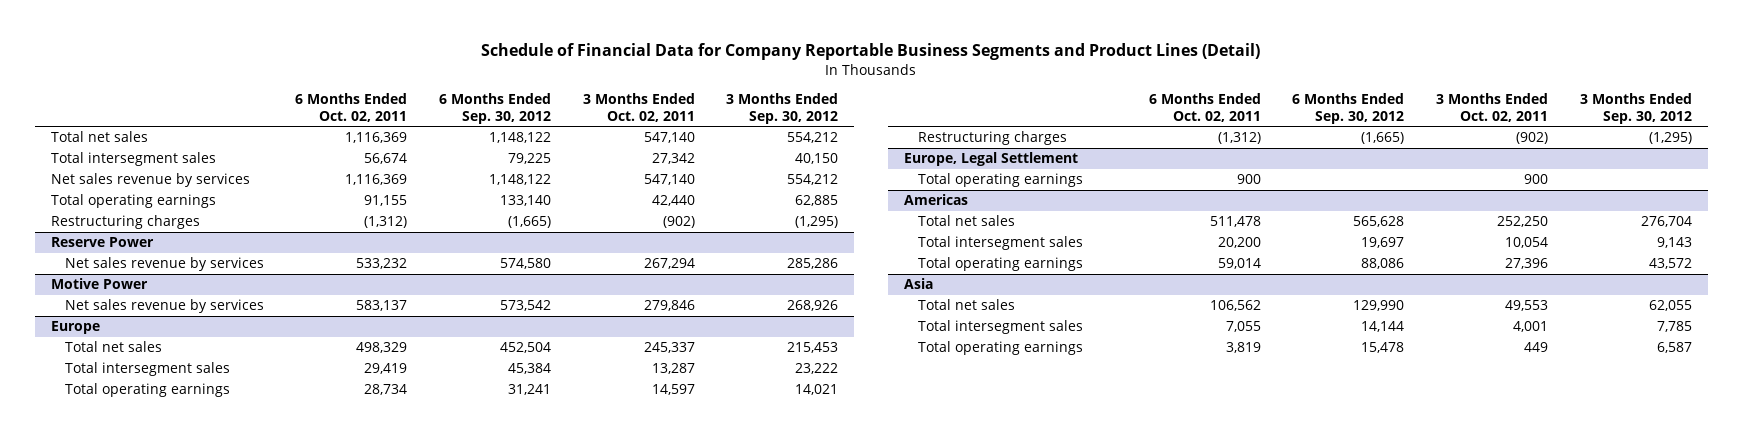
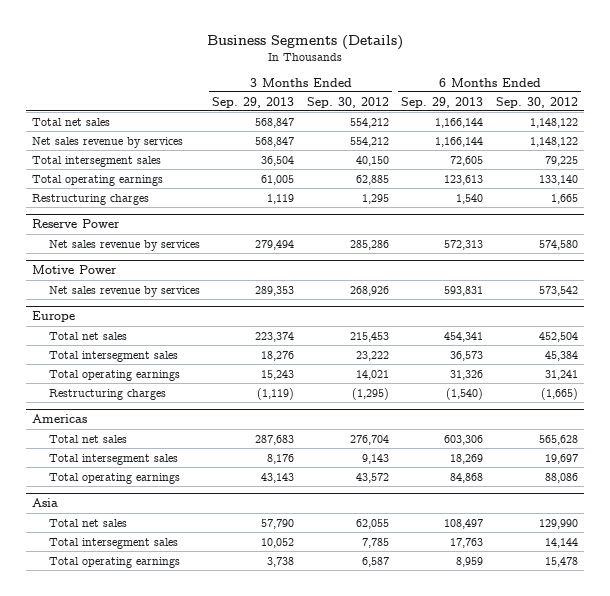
[481,43,1261,61] Schedule of Financial Data for Company Reportable Business Segments and Product Lines (Detail) -> [207,34,404,50] Business Segments (Details)
[295,92,408,122] 6 Months Ended Oct. 02, 2011 -> none
[582,92,695,122] 3 Months Ended Oct. 02, 2011 -> none
none -> [212,96,295,108] Sep. 29, 2013
none -> [401,96,484,108] Sep. 29, 2013
[50,152,216,167] Total intersegment sales -> [32,155,162,167] Total intersegment sales
[507,216,551,229] (1,665) -> [551,193,579,204] 1,665
[795,216,839,229] (1,295) -> [361,193,389,204] 1,295
[904,152,1079,167] Europe, Legal Settlement -> none
[918,173,1084,188] Total operating earnings -> none

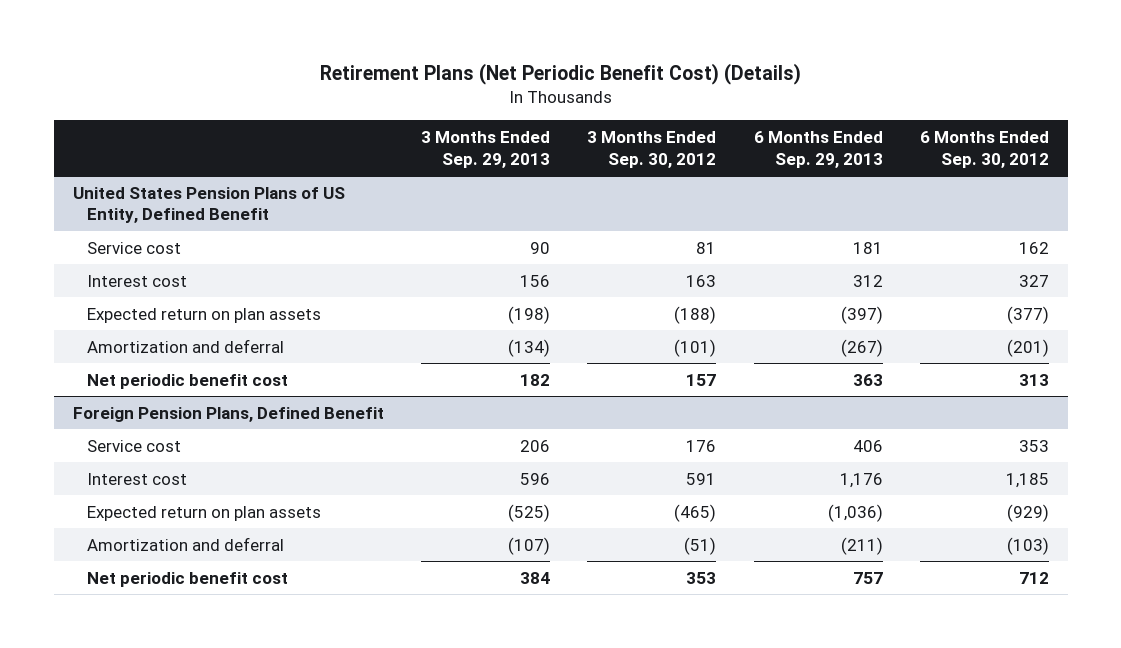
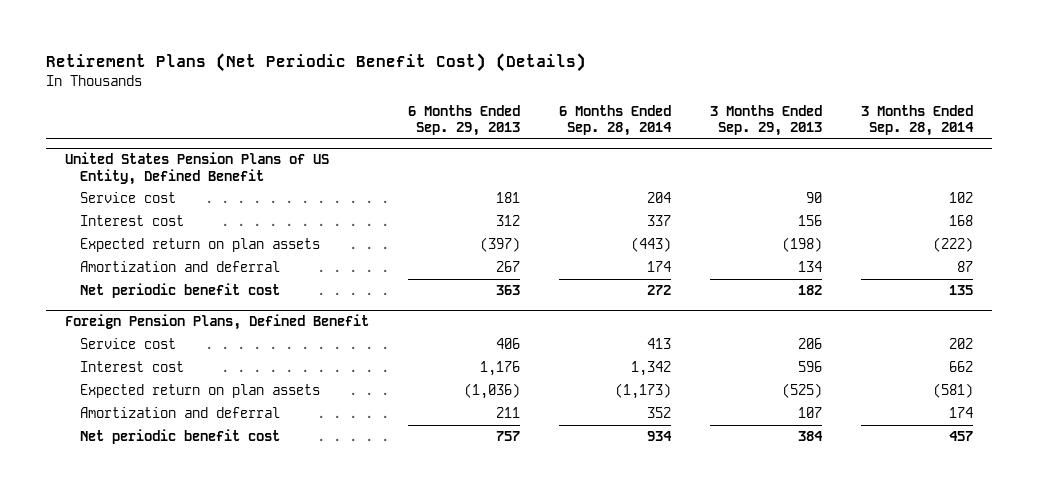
[587,130,717,168] 3 Months Ended Sep. 30, 2012 -> none
[919,130,1049,168] 6 Months Ended Sep. 30, 2012 -> none
none -> [559,104,673,137] 6 Months Ended Sep. 28, 2014
none -> [860,104,974,137] 3 Months Ended Sep. 28, 2014
[507,338,550,357] (134) -> [798,261,823,273] 134
[840,338,883,357] (267) -> [496,261,521,273] 267
[507,536,550,555] (107) -> [798,407,823,419] 107
[840,536,883,555] (211) -> [496,407,521,419] 211

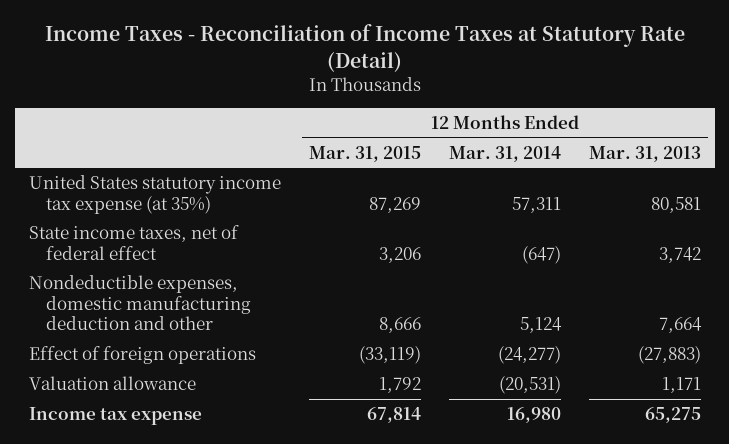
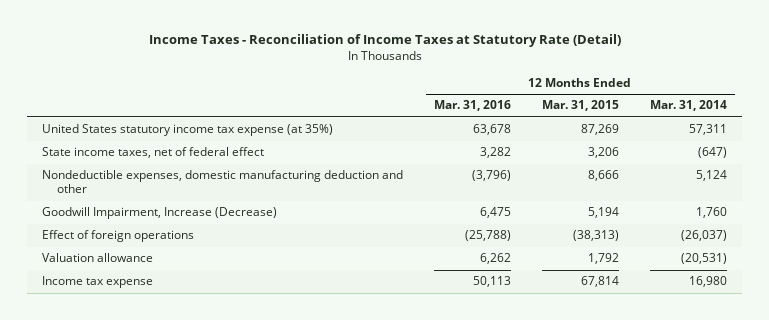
[588,145,701,162] Mar. 31, 2013 -> none
none -> [434,100,512,112] Mar. 31, 2016
none -> [42,207,278,220] Goodwill Impairment, Increase (Decrease)
[358,345,421,364] (33,119) -> [572,230,619,242] (38,313)
[497,345,561,364] (24,277) -> [680,230,727,242] (26,037)

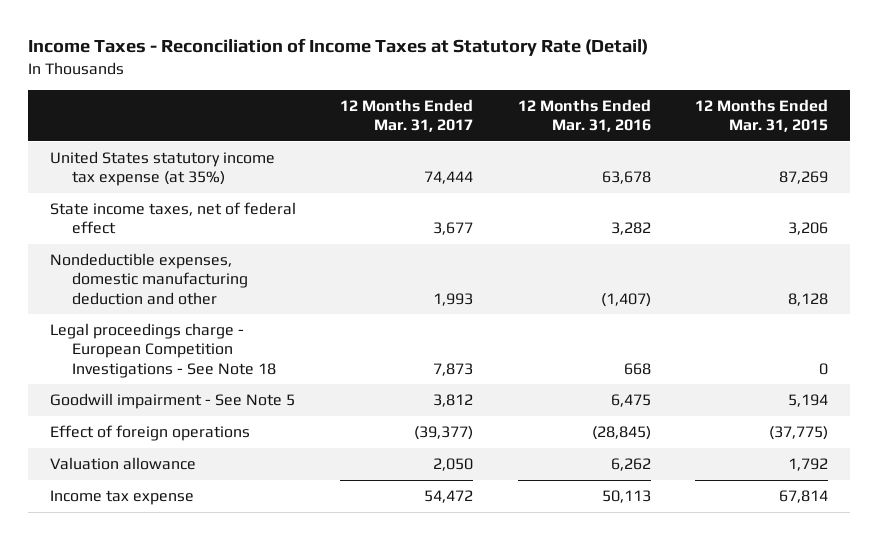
[649,100,727,112] Mar. 31, 2014 -> none
none -> [340,98,474,133] 12 Months Ended Mar. 31, 2017
[472,170,512,182] (3,796) -> [600,292,651,307] (1,407)
[587,170,619,182] 8,666 -> [788,292,829,306] 8,128
none -> [49,323,276,378] Legal proceedings charge - European Competition Investigations - See Note 18
[42,207,278,220] Goodwill Impairment, Increase (Decrease) -> [49,393,295,410] Goodwill impairment - See Note 5
[465,230,512,242] (25,788) -> [591,426,651,441] (28,845)
[572,230,619,242] (38,313) -> [769,426,829,441] (37,775)

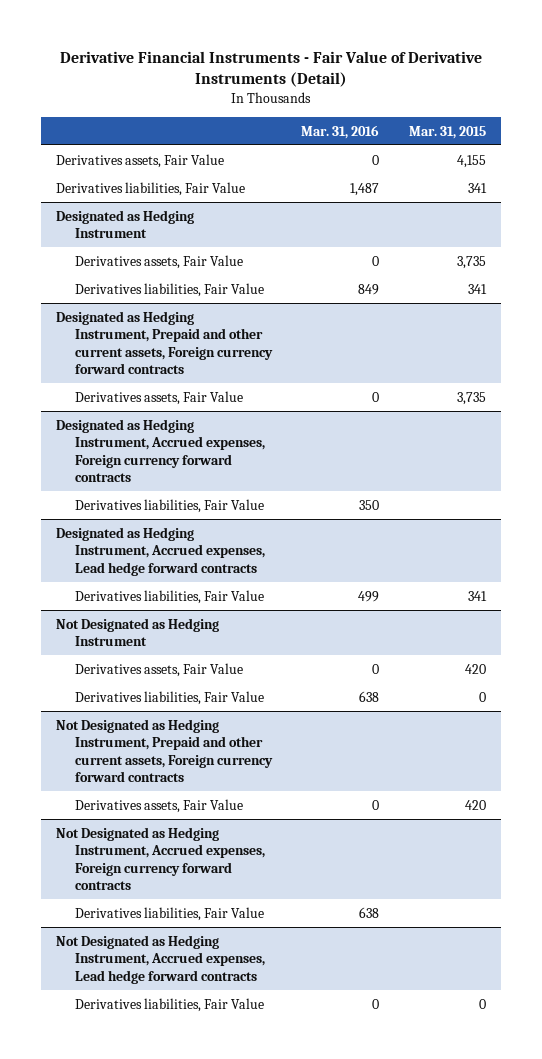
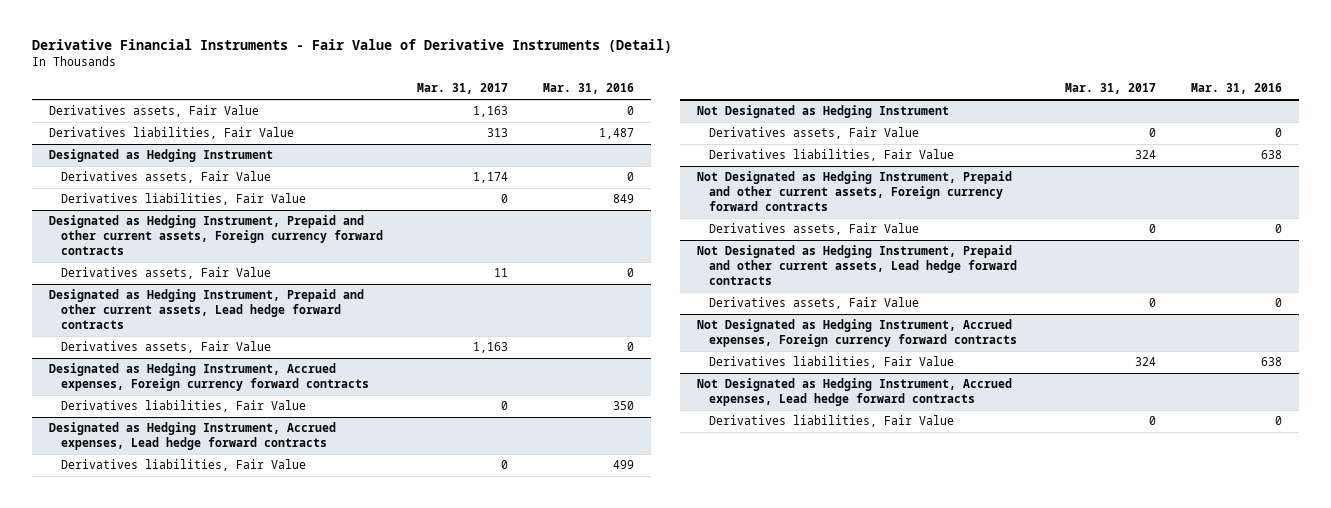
[409,125,487,139] Mar. 31, 2015 -> none
none -> [417,83,509,95] Mar. 31, 2017
none -> [49,289,365,330] Designated as Hedging Instrument, Prepaid and other current assets, Lead hedge forward contracts
none -> [60,341,271,354] Derivatives assets, Fair Value
none -> [697,245,1017,286] Not Designated as Hedging Instrument, Prepaid and other current assets, Lead hedge forward contracts
none -> [708,297,919,310] Derivatives assets, Fair Value

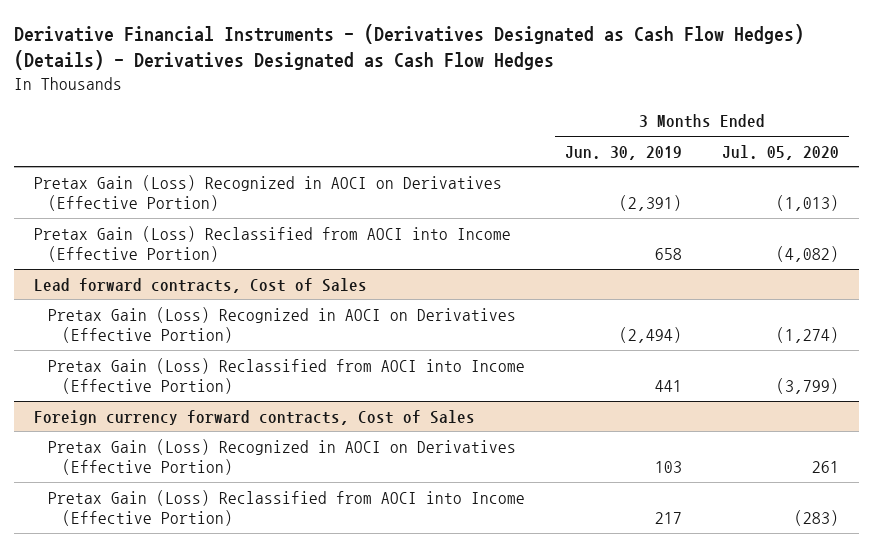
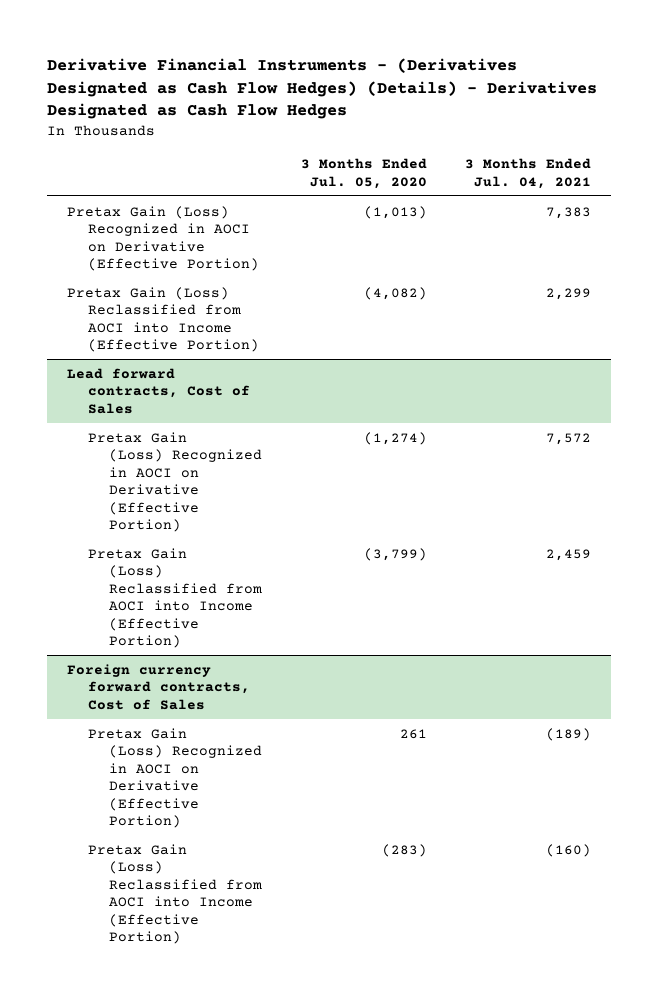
[564,145,682,160] Jun. 30, 2019 -> none
none -> [465,158,592,189] 3 Months Ended Jul. 04, 2021
[33,174,502,212] Pretax Gain (Loss) Recognized in AOCI on Derivatives (Effective Portion) -> [66,205,259,272] Pretax Gain (Loss) Recognized in AOCI on Derivative (Effective Portion)
[47,306,516,344] Pretax Gain (Loss) Recognized in AOCI on Derivatives (Effective Portion) -> [87,431,263,533] Pretax Gain (Loss) Recognized in AOCI on Derivative (Effective Portion)
[47,438,516,476] Pretax Gain (Loss) Recognized in AOCI on Derivatives (Effective Portion) -> [87,727,263,829] Pretax Gain (Loss) Recognized in AOCI on Derivative (Effective Portion)

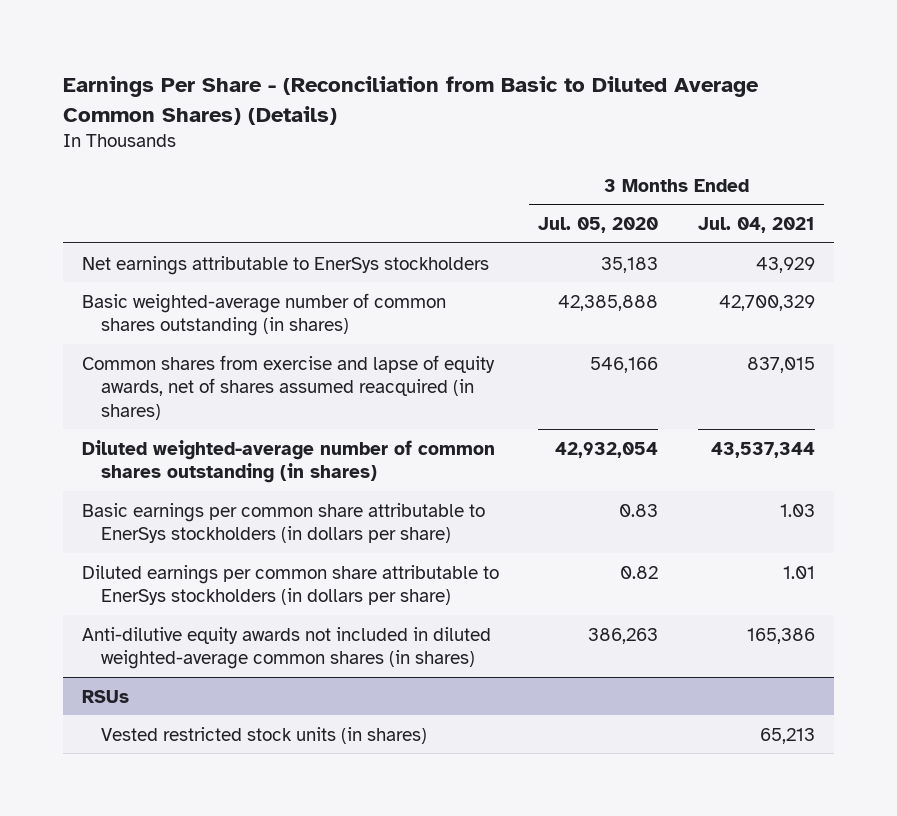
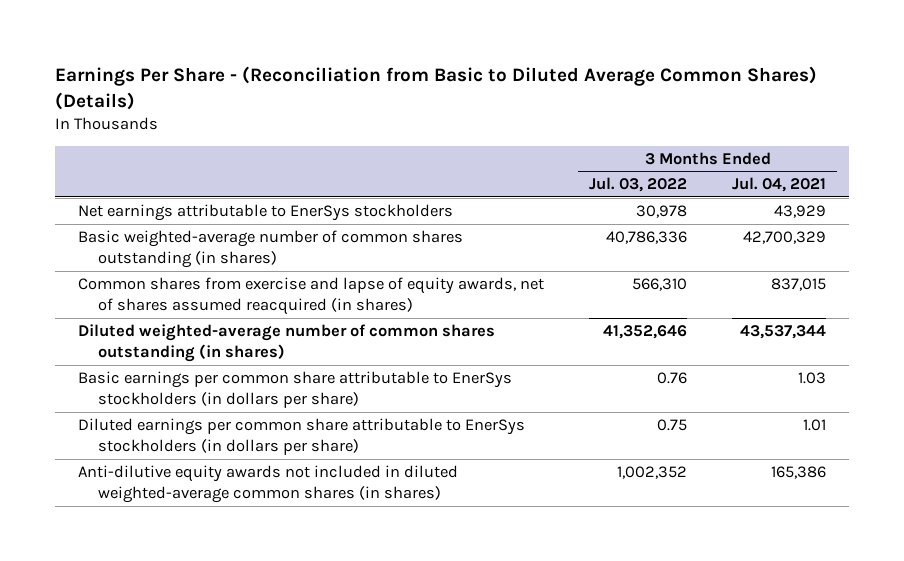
[538,217,659,234] Jul. 05, 2020 -> none
none -> [588,177,687,193] Jul. 03, 2022
[82,689,130,703] RSUs -> none
[100,726,427,744] Vested restricted stock units (in shares) -> none

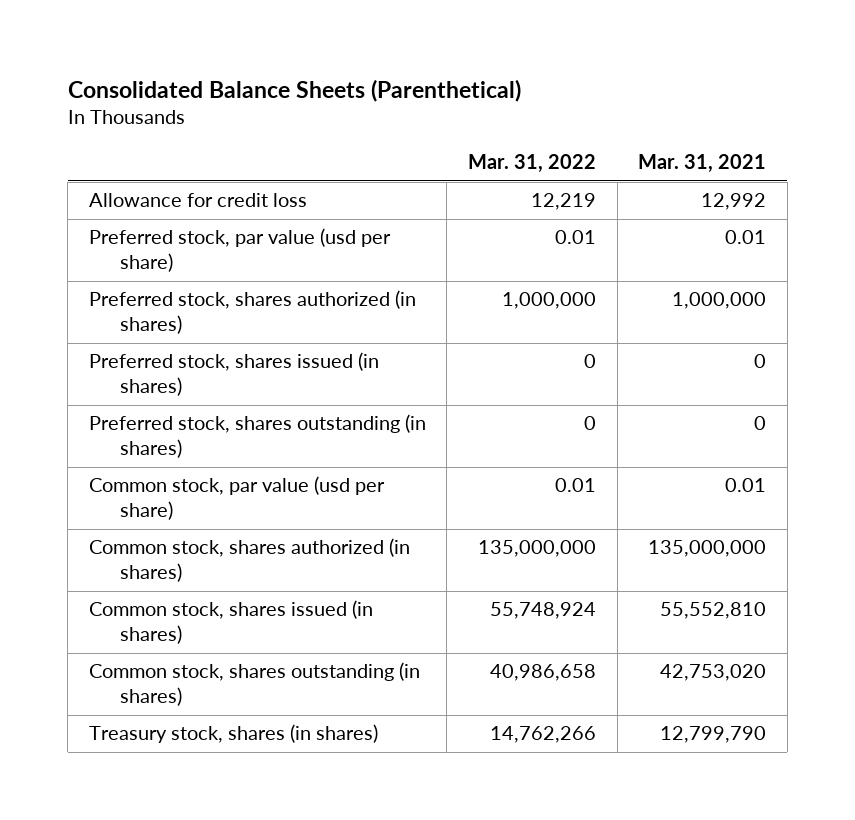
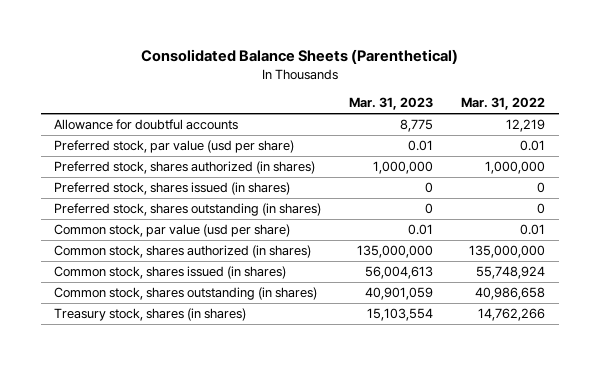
[638,154,767,174] Mar. 31, 2021 -> none
none -> [349,97,434,111] Mar. 31, 2023
[88,193,307,208] Allowance for credit loss -> [54,119,239,131] Allowance for doubtful accounts

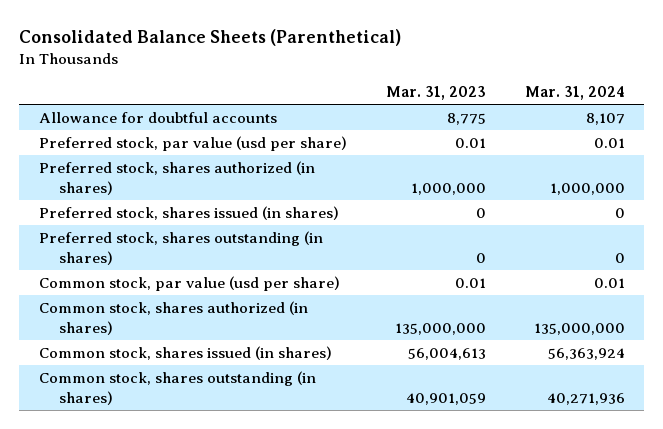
[460,97,545,111] Mar. 31, 2022 -> none
none -> [524,85,625,100] Mar. 31, 2024
[54,308,247,322] Treasury stock, shares (in shares) -> none

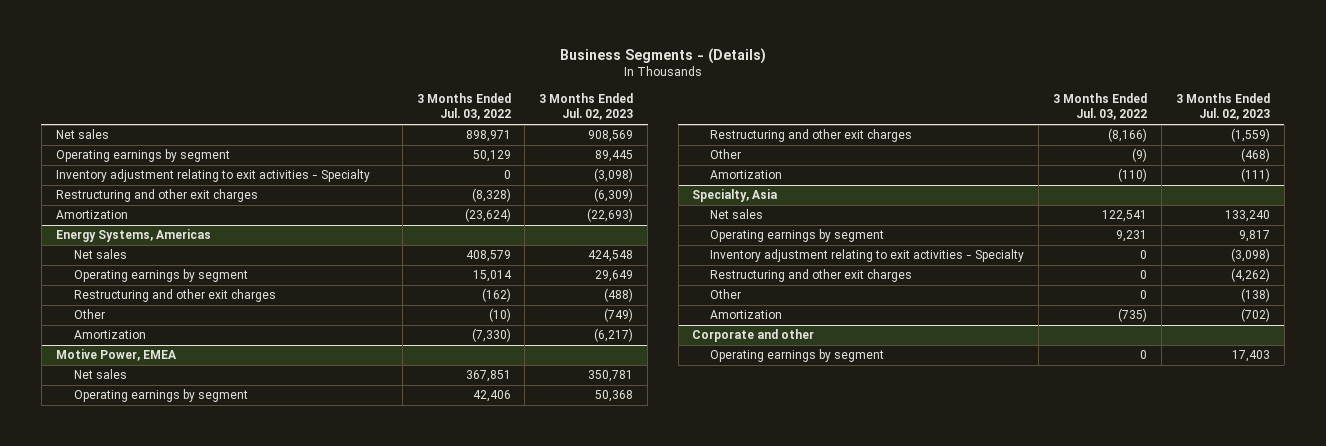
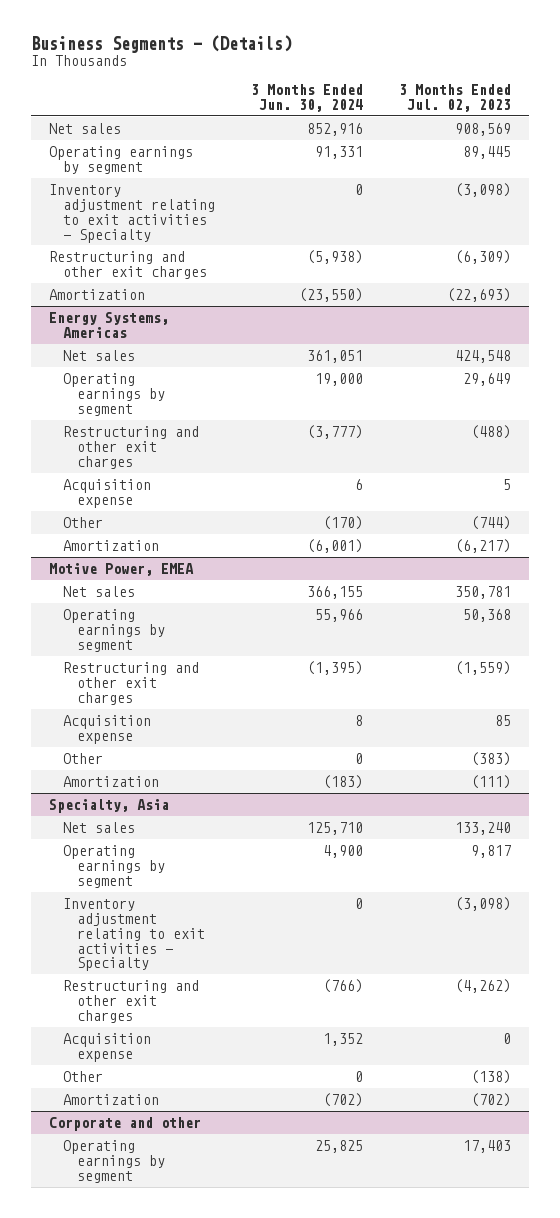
[416,93,511,121] 3 Months Ended Jul. 03, 2022 -> none
none -> [250,83,363,112] 3 Months Ended Jun. 30, 2024
none -> [63,478,152,508] Acquisition expense
[604,308,634,323] (749) -> [470,515,511,530] (744)
none -> [63,714,152,744] Acquisition expense
[1241,148,1271,163] (468) -> [470,751,511,766] (383)
none -> [63,1032,152,1062] Acquisition expense

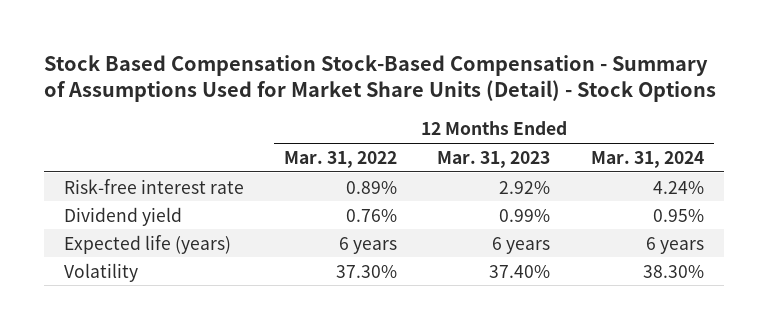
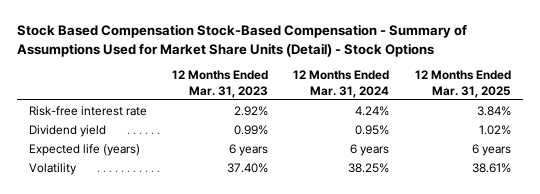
[284,150,398,168] Mar. 31, 2022 -> none
none -> [414,70,511,98] 12 Months Ended Mar. 31, 2025
[642,264,704,278] 38.30% -> [348,162,390,173] 38.25%

